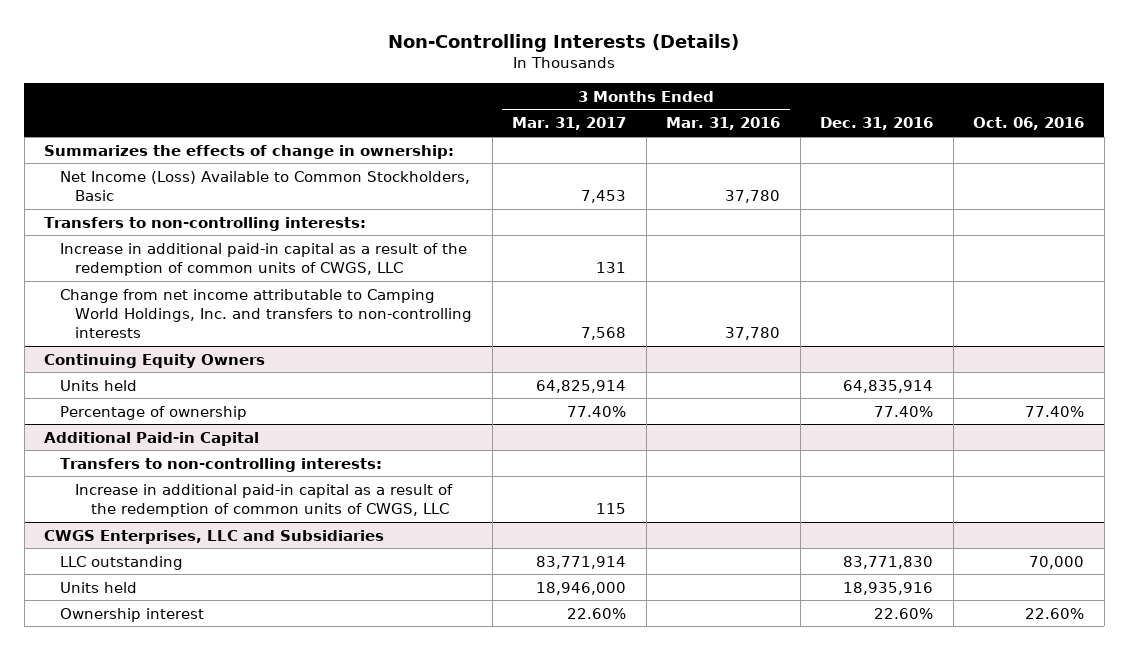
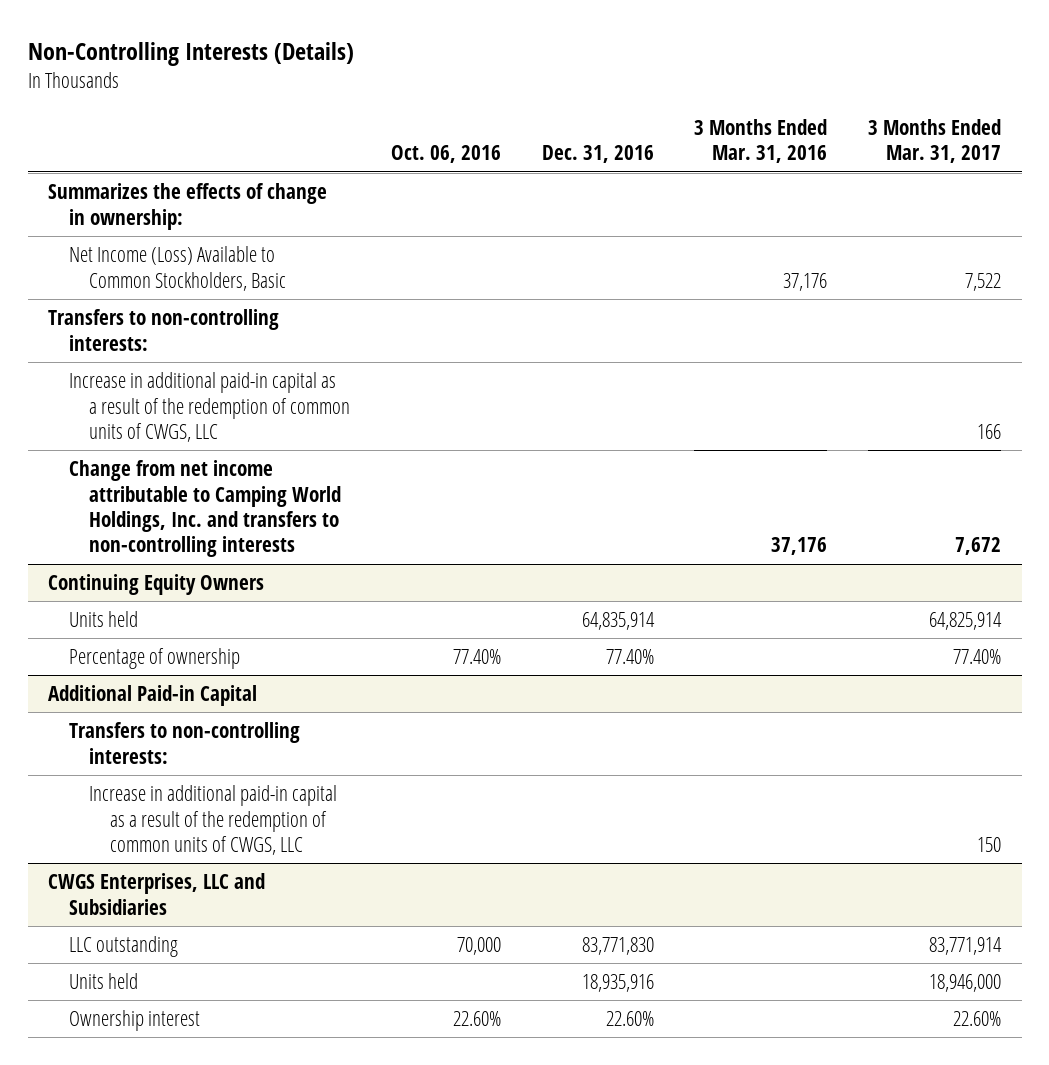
[581,189,627,203] 7,453 -> [965,272,1002,291] 7,522
[725,189,781,203] 37,780 -> [783,272,828,291] 37,176
[596,261,627,273] 131 -> [977,423,1002,439] 166
[581,327,627,341] 7,568 -> [955,537,1002,556] 7,672
[725,327,781,341] 37,780 -> [771,537,828,556] 37,176
[596,502,627,514] 115 -> [977,836,1002,852] 150

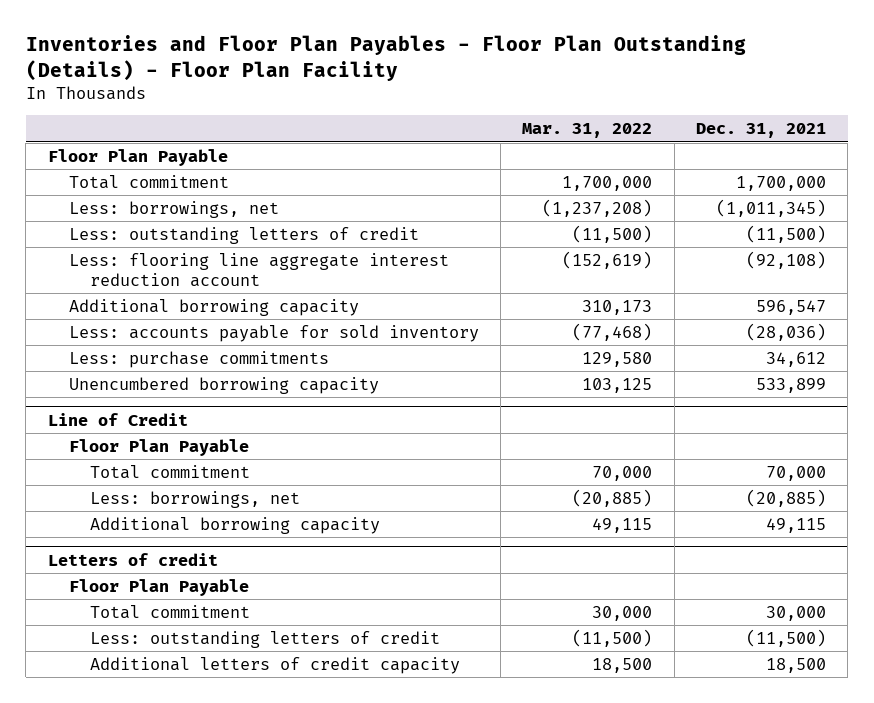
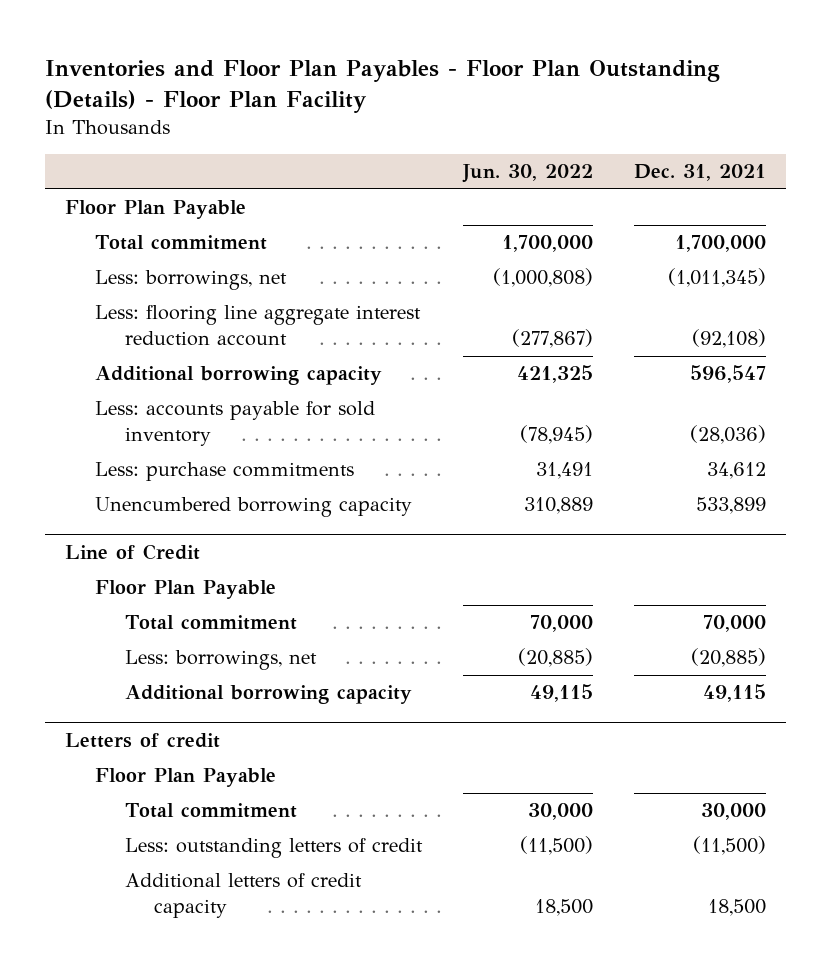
[522,123,653,139] Mar. 31, 2022 -> none
none -> [461,164,593,184] Jun. 30, 2022
[68,226,419,244] Less: outstanding letters of credit -> none

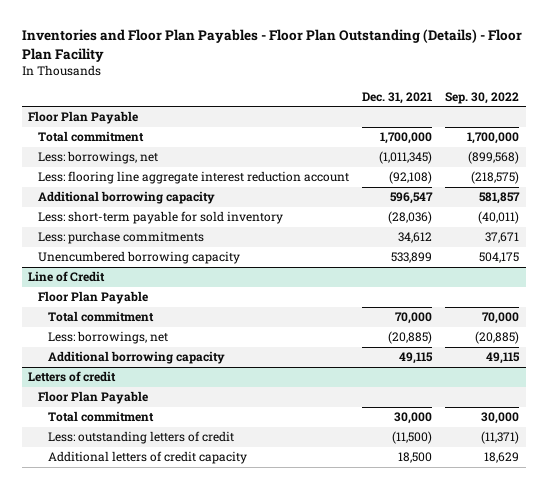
[461,164,593,184] Jun. 30, 2022 -> none
none -> [445,91,520,104] Sep. 30, 2022
[94,401,375,447] Less: accounts payable for sold inventory -> [38,211,284,225] Less: short-term payable for sold inventory

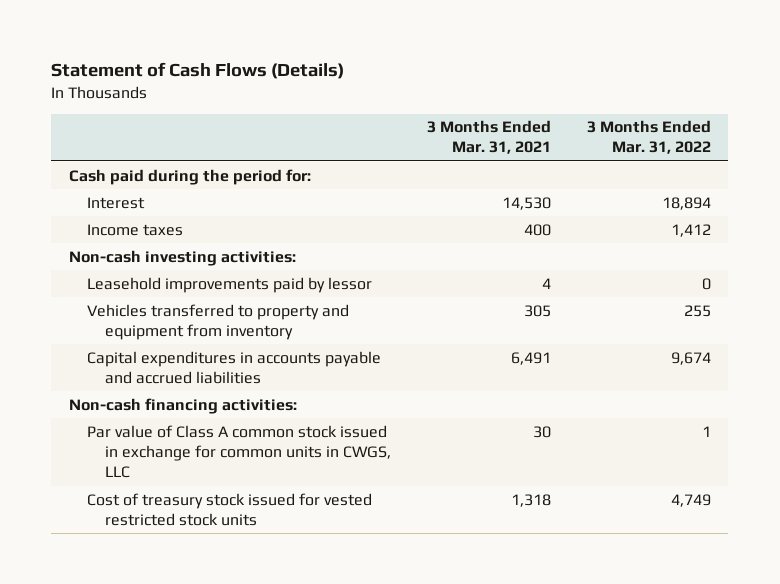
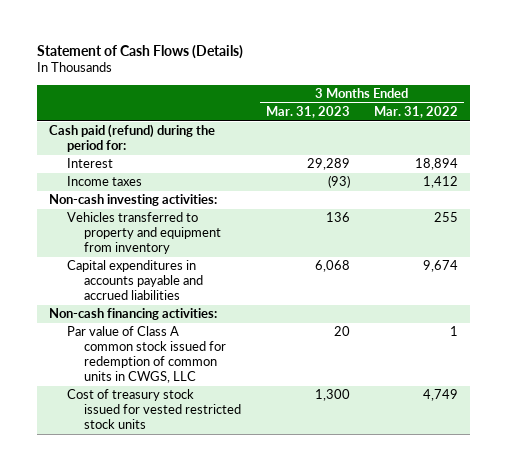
[426,120,551,155] 3 Months Ended Mar. 31, 2021 -> none
none -> [265,106,350,119] Mar. 31, 2023
[69,168,312,185] Cash paid during the period for: -> [48,124,215,153] Cash paid (refund) during the period for:
[87,276,373,293] Leasehold improvements paid by lessor -> none
[87,424,392,479] Par value of Class A common stock issued in exchange for common units in CWGS, LLC -> [66,326,227,384] Par value of Class A common stock issued for redemption of common units in CWGS, LLC

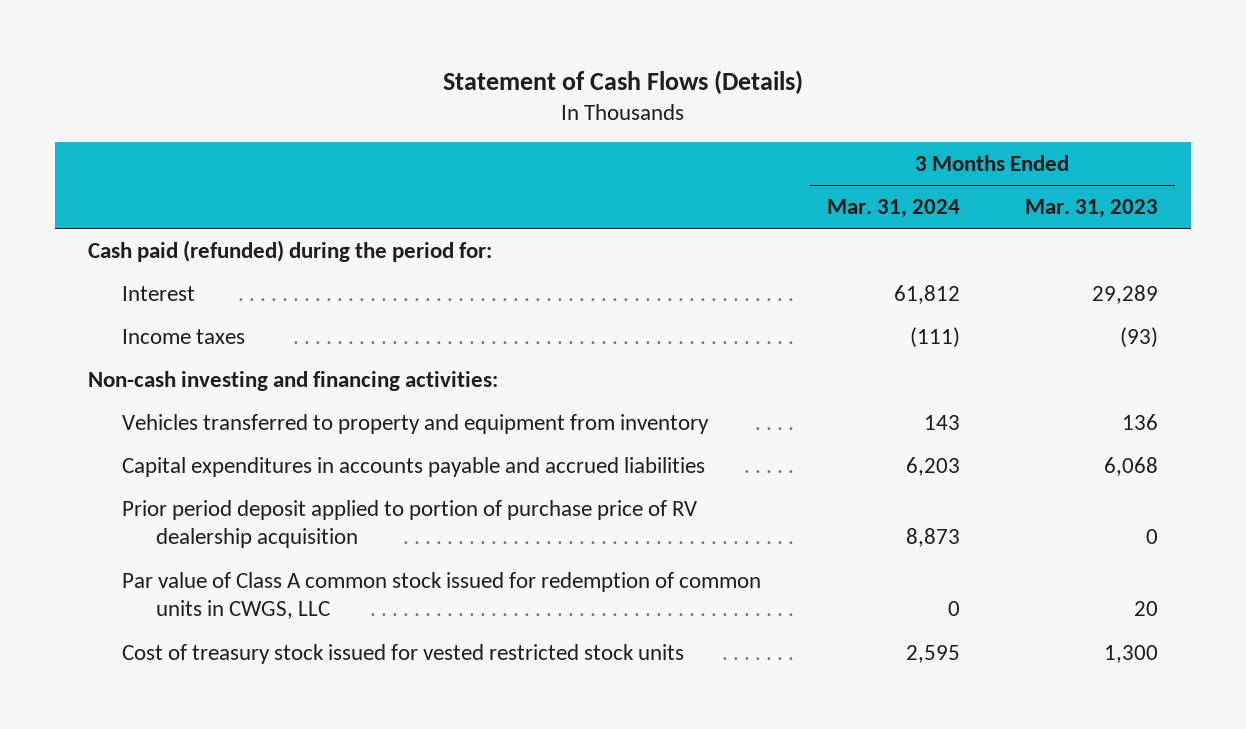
[374,106,459,119] Mar. 31, 2022 -> none
none -> [826,198,960,218] Mar. 31, 2024
[48,124,215,153] Cash paid (refund) during the period for: -> [87,239,492,262] Cash paid (refunded) during the period for:
[48,194,217,207] Non-cash investing activities: -> [87,370,498,391] Non-cash investing and financing activities:
[48,308,217,321] Non-cash financing activities: -> none
none -> [121,499,697,549] Prior period deposit applied to portion of purchase price of RV dealership acquisition

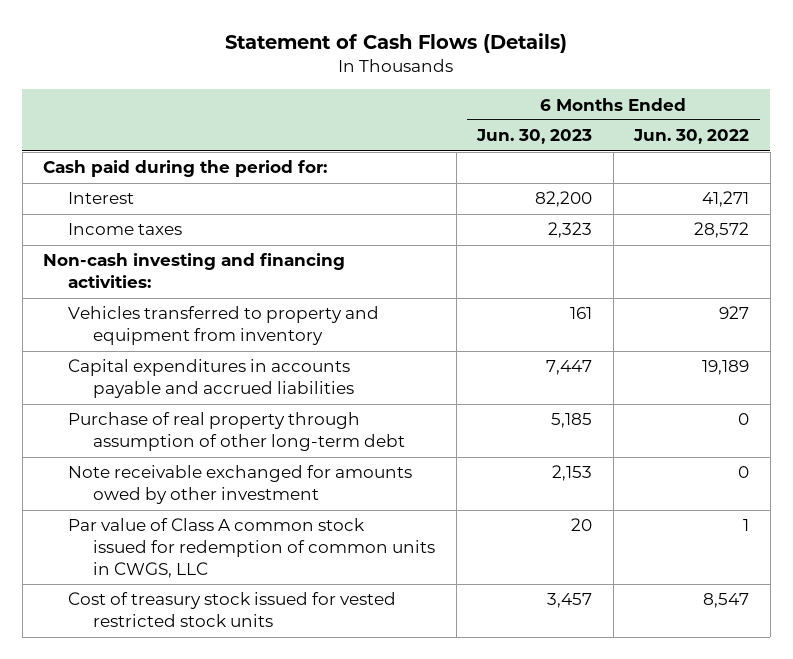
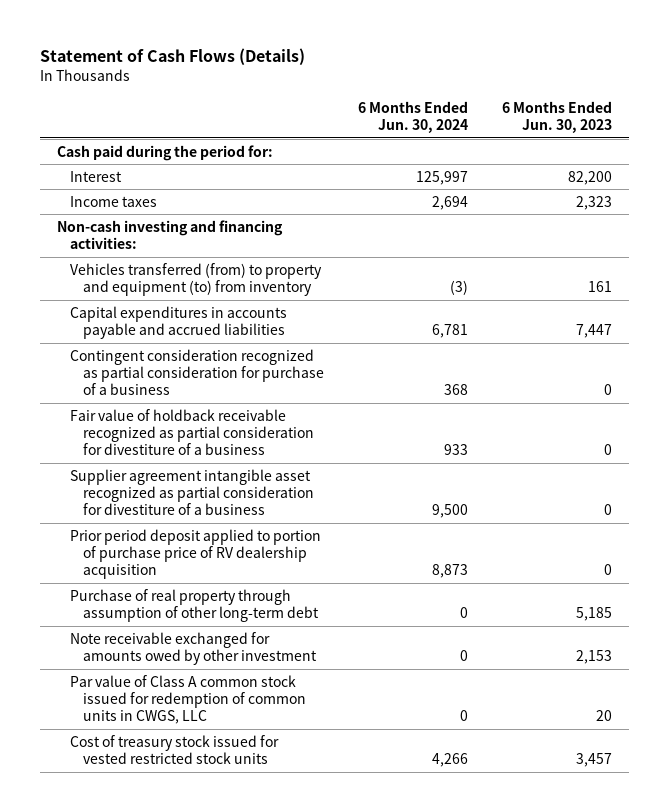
[633,129,750,145] Jun. 30, 2022 -> none
none -> [357,100,468,134] 6 Months Ended Jun. 30, 2024
[68,306,380,346] Vehicles transferred to property and equipment from inventory -> [70,262,323,297] Vehicles transferred (from) to property and equipment (to) from inventory
none -> [70,348,324,396] Contingent consideration recognized as partial consideration for purchase of a business
none -> [70,408,314,456] Fair value of holdback receivable recognized as partial consideration for divestiture of a business
none -> [70,468,314,516] Supplier agreement intangible asset recognized as partial consideration for divestiture of a business
none -> [70,528,322,580] Prior period deposit applied to portion of purchase price of RV dealership acquisition

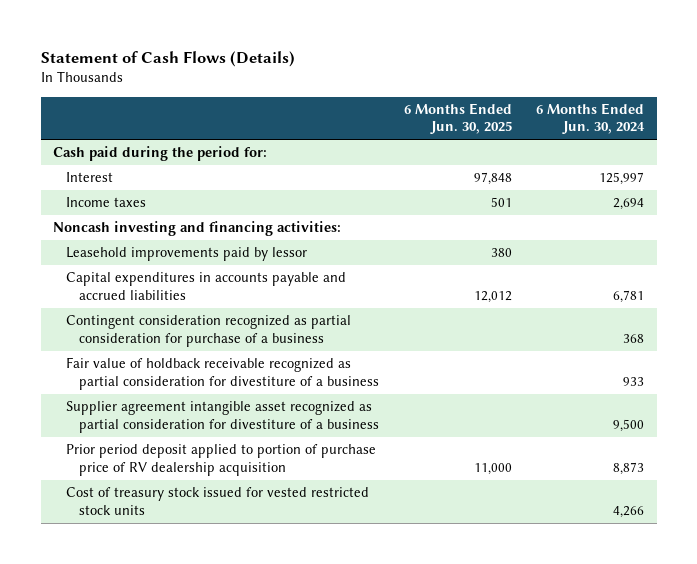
[501,100,612,134] 6 Months Ended Jun. 30, 2023 -> none
none -> [403,103,512,135] 6 Months Ended Jun. 30, 2025
[70,262,323,297] Vehicles transferred (from) to property and equipment (to) from inventory -> none
[57,219,284,250] Non-cash investing and financing activities: -> [53,221,342,237] Noncash investing and financing activities:
none -> [66,247,308,262] Leasehold improvements paid by lessor
[70,588,319,623] Purchase of real property through assumption of other long-term debt -> none
[70,631,317,666] Note receivable exchanged for amounts owed by other investment -> none
[70,674,306,725] Par value of Class A common stock issued for redemption of common units in CWGS, LLC -> none

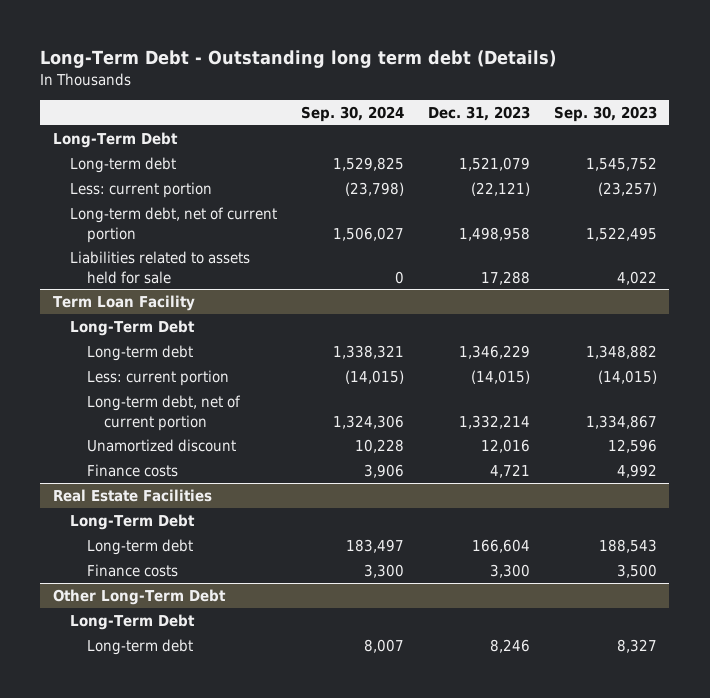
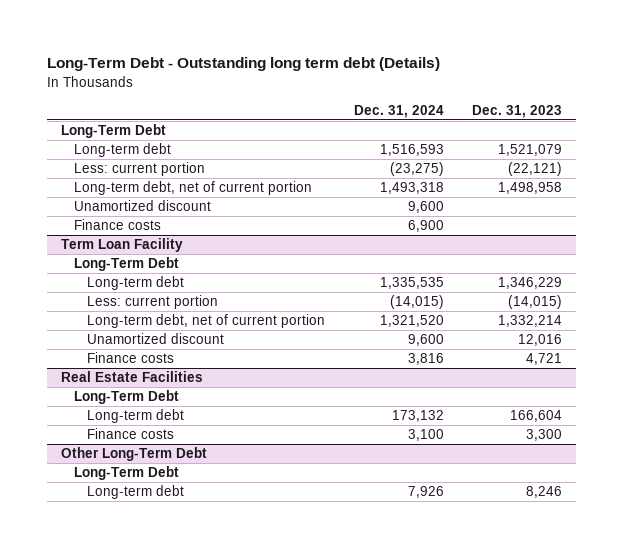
[300,105,404,122] Sep. 30, 2024 -> none
[554,105,658,122] Sep. 30, 2023 -> none
none -> [353,104,444,118] Dec. 31, 2024
[69,250,250,284] Liabilities related to assets held for sale -> none
none -> [74,200,212,212] Unamortized discount
none -> [74,219,162,231] Finance costs

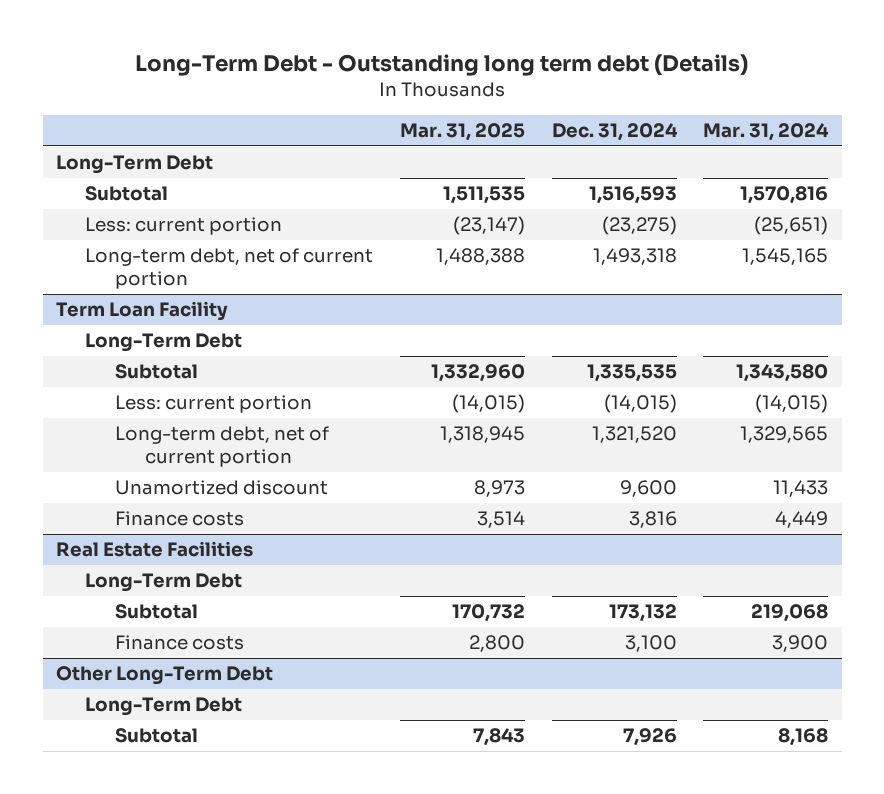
[472,104,563,118] Dec. 31, 2023 -> none
none -> [400,123,526,142] Mar. 31, 2025
none -> [703,123,830,142] Mar. 31, 2024
[74,143,172,158] Long-term debt -> [85,186,169,202] Subtotal
[74,200,212,212] Unamortized discount -> none
[74,219,162,231] Finance costs -> none
[87,276,185,291] Long-term debt -> [115,364,199,380] Subtotal
[87,409,185,424] Long-term debt -> [115,604,199,620] Subtotal
[87,485,185,500] Long-term debt -> [115,728,199,744] Subtotal

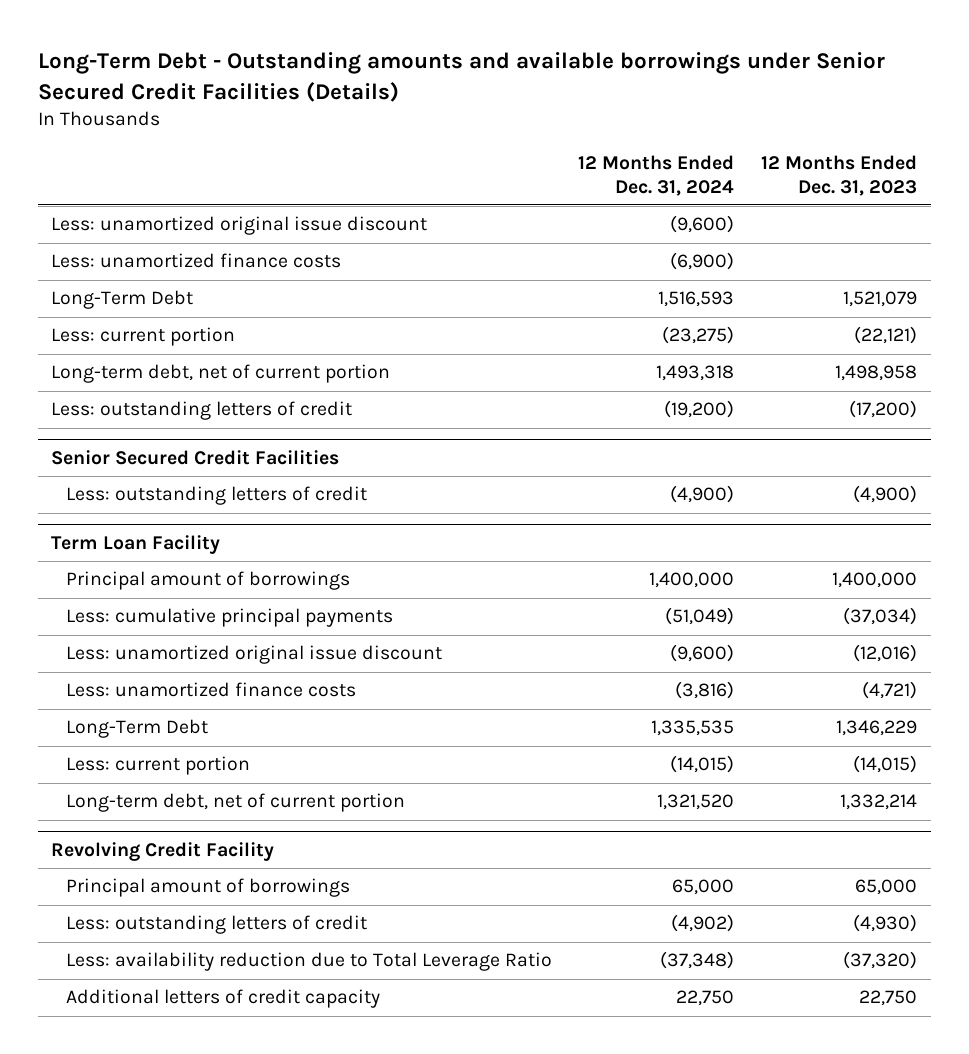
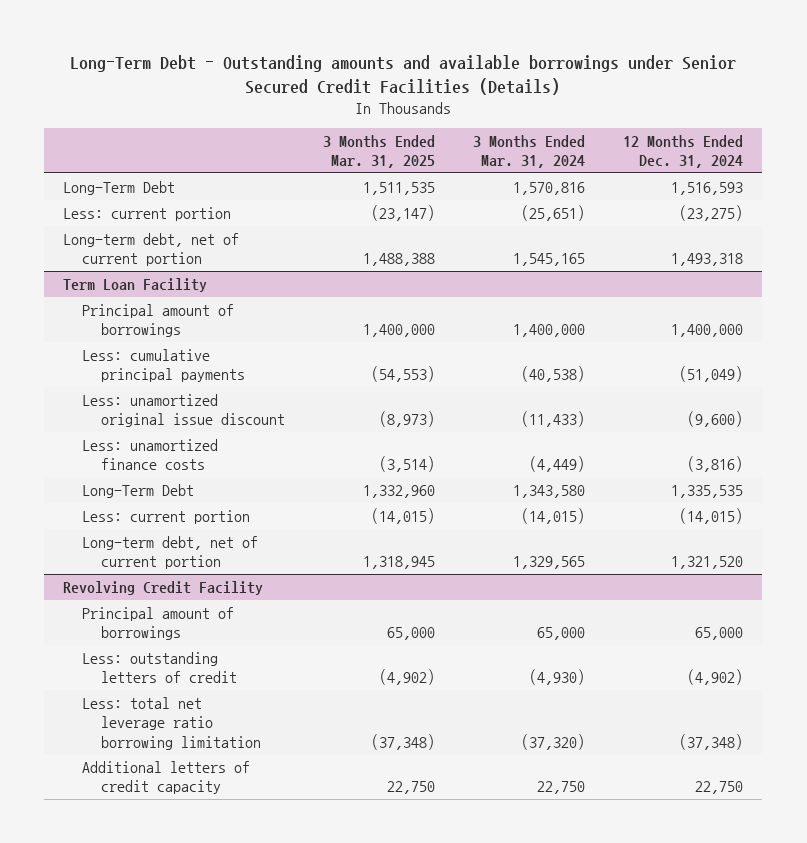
[761,155,918,196] 12 Months Ended Dec. 31, 2023 -> none
none -> [323,134,436,169] 3 Months Ended Mar. 31, 2025
none -> [473,134,586,169] 3 Months Ended Mar. 31, 2024
[51,216,428,236] Less: unamortized original issue discount -> none
[51,253,342,269] Less: unamortized finance costs -> none
[51,401,353,421] Less: outstanding letters of credit -> none
[51,450,340,466] Senior Secured Credit Facilities -> none
[65,486,367,506] Less: outstanding letters of credit -> none
[65,952,552,972] Less: availability reduction due to Total Leverage Ratio -> [82,696,261,750] Less: total net leverage ratio borrowing limitation

